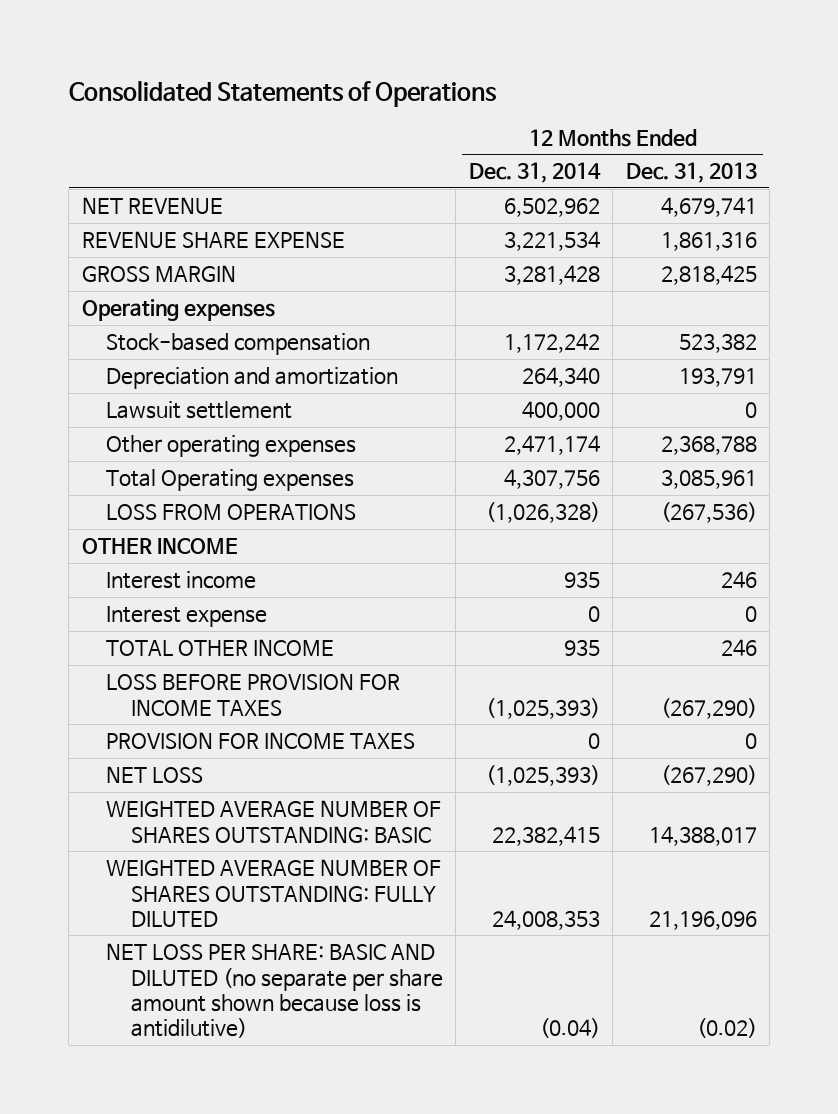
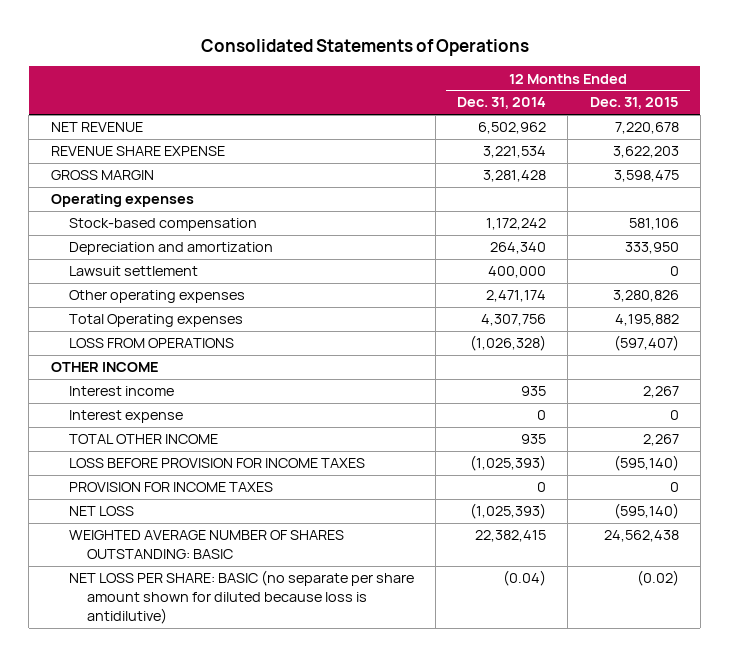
[625,162,757,184] Dec. 31, 2013 -> none
none -> [589,97,679,110] Dec. 31, 2015
[106,859,442,927] WEIGHTED AVERAGE NUMBER OF SHARES OUTSTANDING: FULLY DILUTED -> none
[106,943,443,1039] NET LOSS PER SHARE: BASIC AND DILUTED (no separate per share amount shown because loss is antidilutive) -> [68,570,414,625] NET LOSS PER SHARE: BASIC (no separate per share amount shown for diluted because loss is antidilutive)

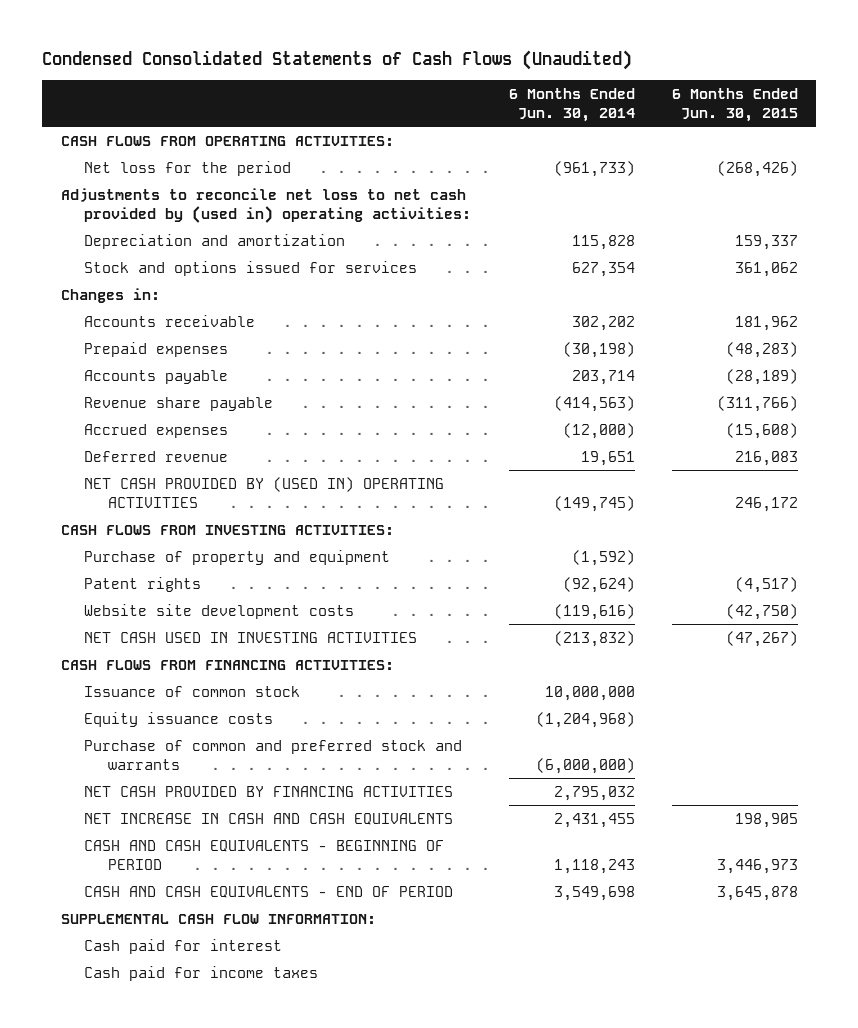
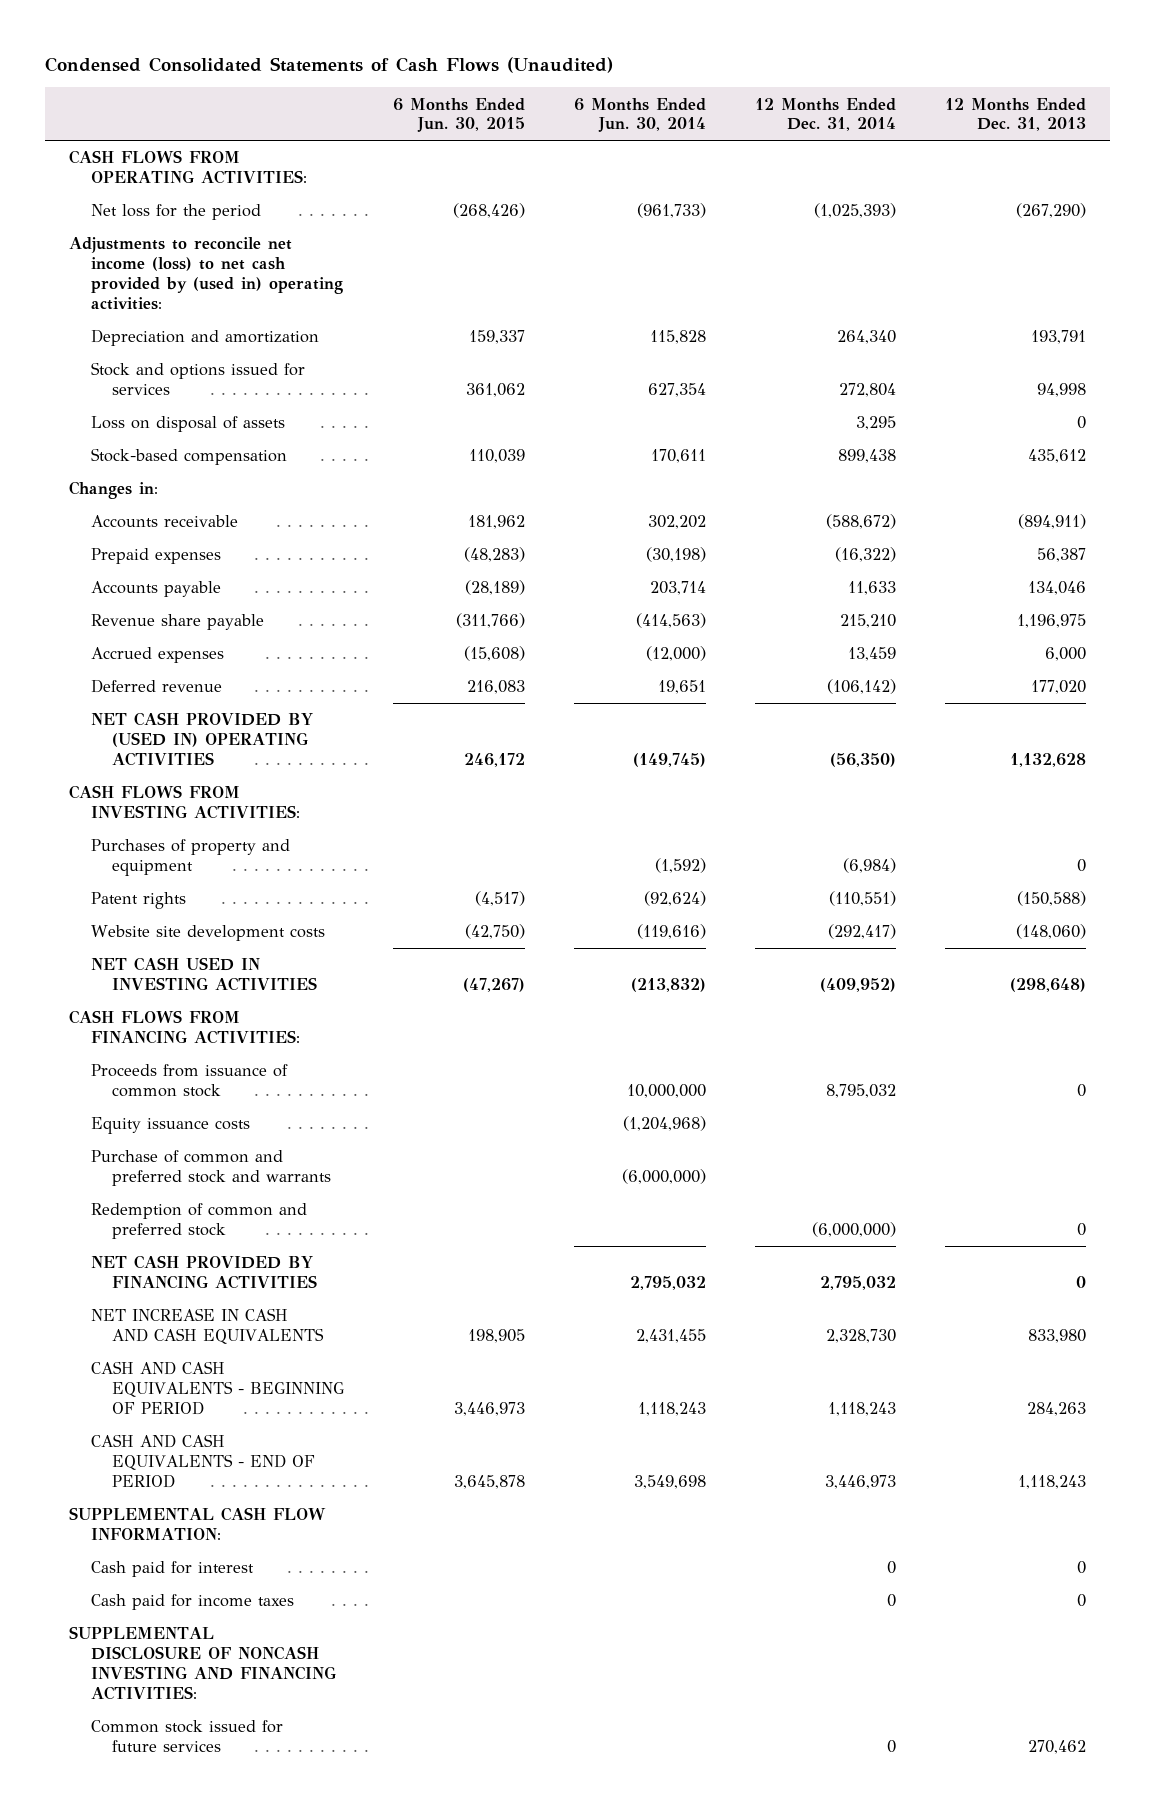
none -> [754,97,896,132] 12 Months Ended Dec. 31, 2014
none -> [944,97,1086,132] 12 Months Ended Dec. 31, 2013
[60,187,472,223] Adjustments to reconcile net loss to net cash provided by (used in) operating activities: -> [69,237,343,310] Adjustments to reconcile net income (loss) to net cash provided by (used in) operating activities:
none -> [90,416,285,433] Loss on disposal of assets
none -> [90,448,287,466] Stock-based compensation
[84,549,391,565] Purchase of property and equipment -> [90,839,290,877] Purchases of property and equipment
[84,685,301,697] Issuance of common stock -> [90,1064,288,1098] Proceeds from issuance of common stock
none -> [90,1203,307,1240] Redemption of common and preferred stock
none -> [69,1626,336,1700] SUPPLEMENTAL DISCLOSURE OF NONCASH INVESTING AND FINANCING ACTIVITIES:
none -> [90,1720,283,1753] Common stock issued for future services

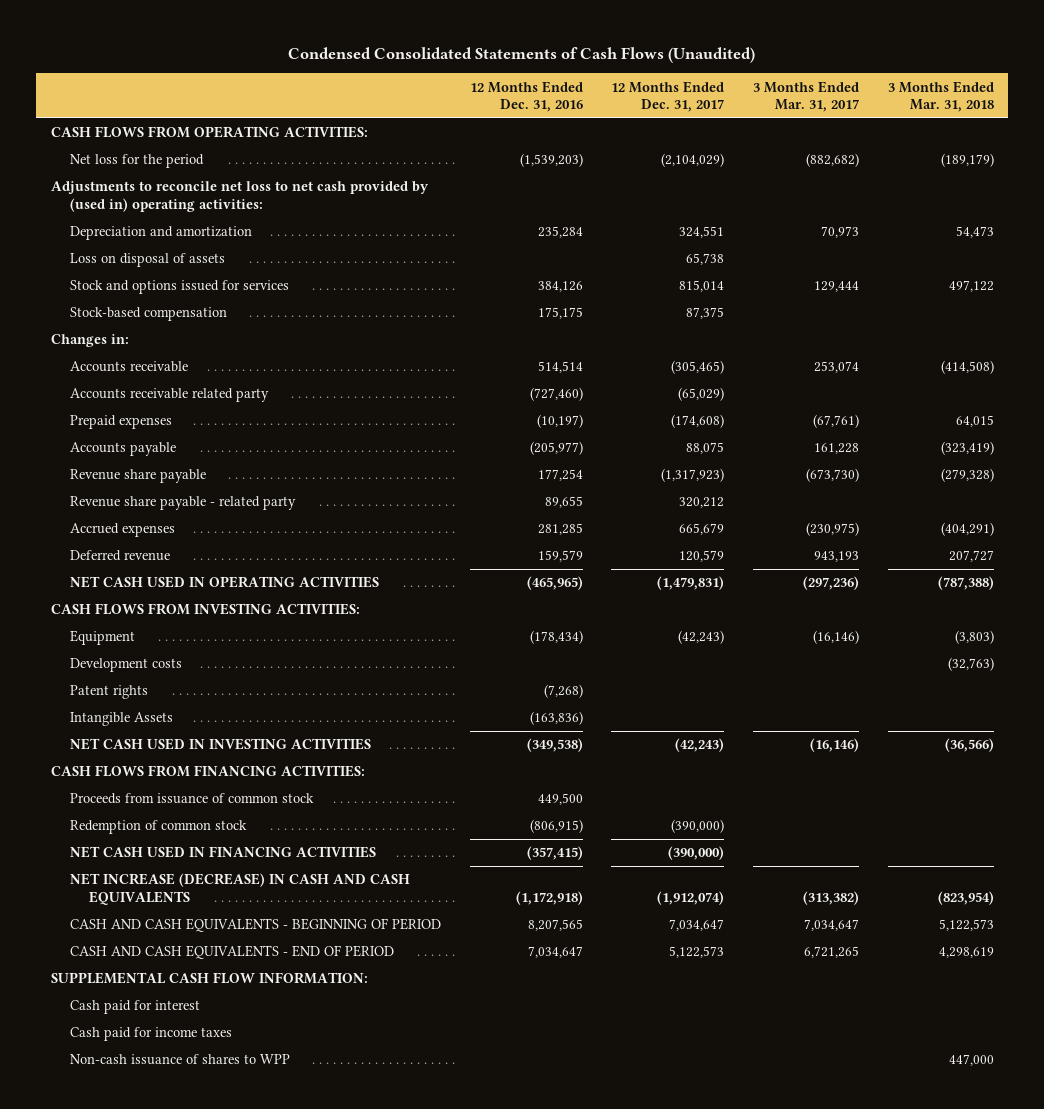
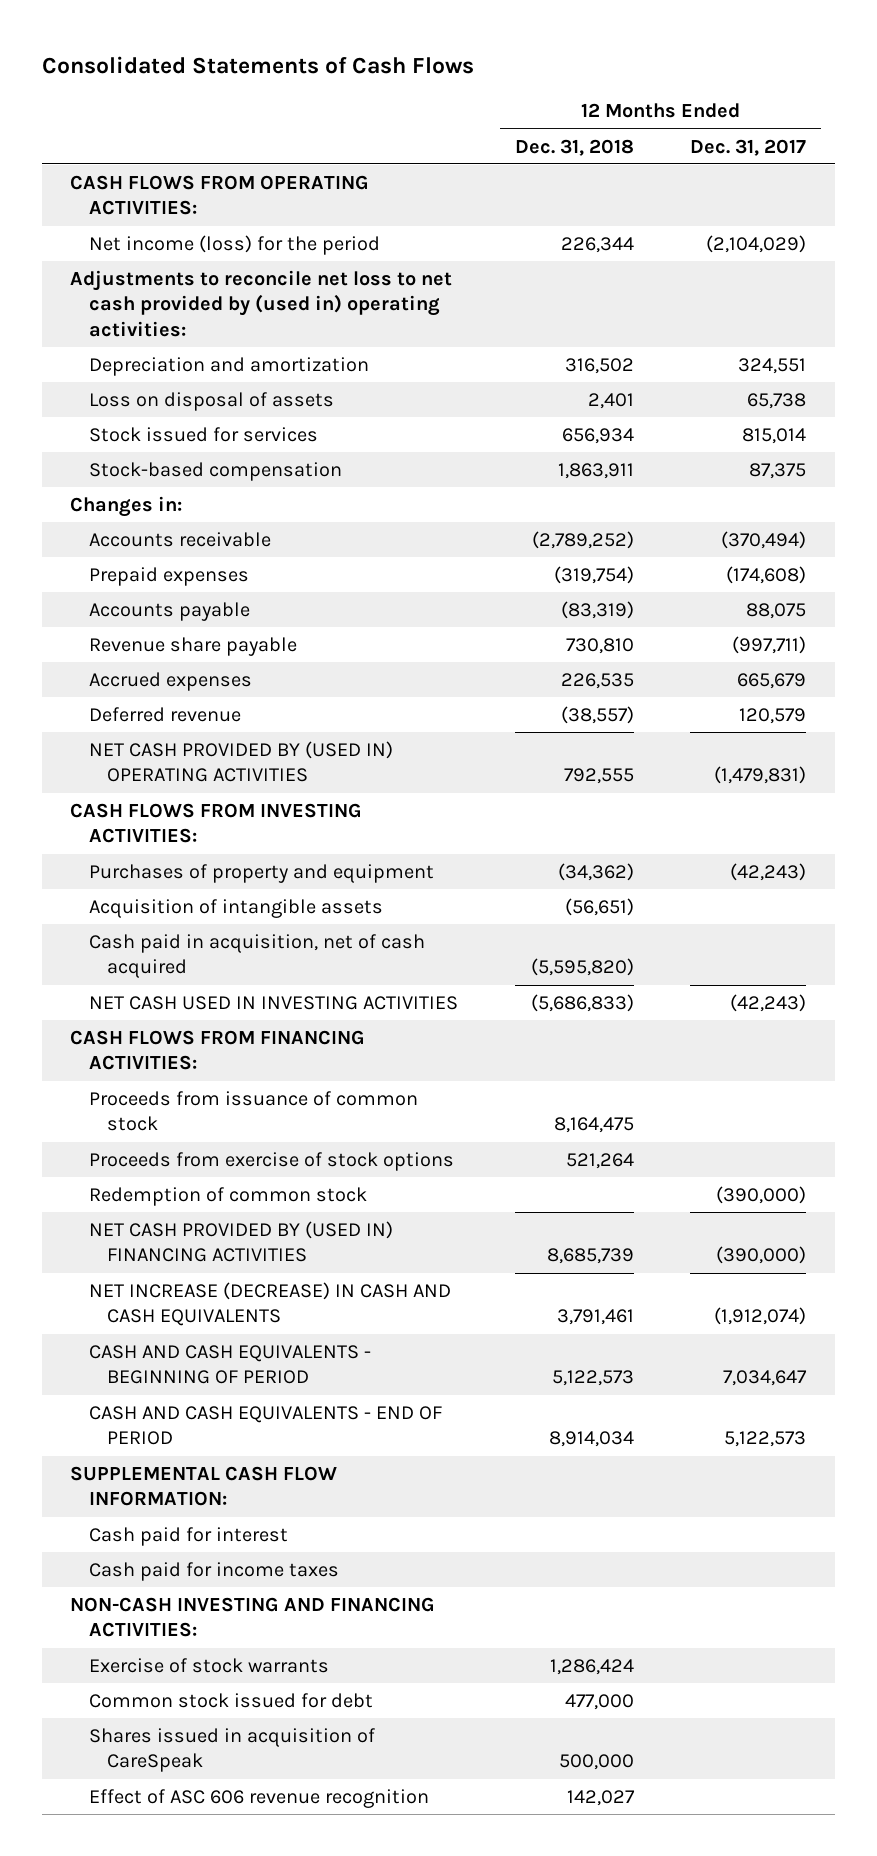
[288,46,756,63] Condensed Consolidated Statements of Cash Flows (Unaudited) -> [41,56,474,75] Consolidated Statements of Cash Flows
[469,80,583,113] 12 Months Ended Dec. 31, 2016 -> none
[752,80,859,113] 3 Months Ended Mar. 31, 2017 -> none
[887,80,994,113] 3 Months Ended Mar. 31, 2018 -> none
none -> [514,138,634,156] Dec. 31, 2018
[69,154,204,169] Net loss for the period -> [88,234,380,255] Net income (loss) for the period
[69,280,289,295] Stock and options issued for services -> [88,426,318,442] Stock issued for services
[69,388,269,403] Accounts receivable related party -> none
[671,360,725,375] (305,465) -> [721,530,807,549] (370,494)
[69,496,296,511] Revenue share payable - related party -> none
[661,468,725,483] (1,317,923) -> [732,635,807,654] (997,711)
[69,576,379,589] NET CASH USED IN OPERATING ACTIVITIES -> [88,740,393,783] NET CASH PROVIDED BY (USED IN) OPERATING ACTIVITIES
[69,658,182,673] Development costs -> none
[69,685,148,700] Patent rights -> none
[69,630,135,646] Equipment -> [88,863,434,883] Purchases of property and equipment
[69,712,173,727] Intangible Assets -> [88,898,383,918] Acquisition of intangible assets
none -> [88,933,425,979] Cash paid in acquisition, net of cash acquired
none -> [88,1151,454,1171] Proceeds from exercise of stock options
[69,846,376,859] NET CASH USED IN FINANCING ACTIVITIES -> [88,1220,393,1263] NET CASH PROVIDED BY (USED IN) FINANCING ACTIVITIES
[69,1054,290,1066] Non-cash issuance of shares to WPP -> none
none -> [70,1596,436,1638] NON-CASH INVESTING AND FINANCING ACTIVITIES:
none -> [88,1657,329,1673] Exercise of stock warrants
none -> [88,1692,373,1708] Common stock issued for debt
none -> [88,1727,375,1773] Shares issued in acquisition of CareSpeak
none -> [88,1788,429,1808] Effect of ASC 606 revenue recognition

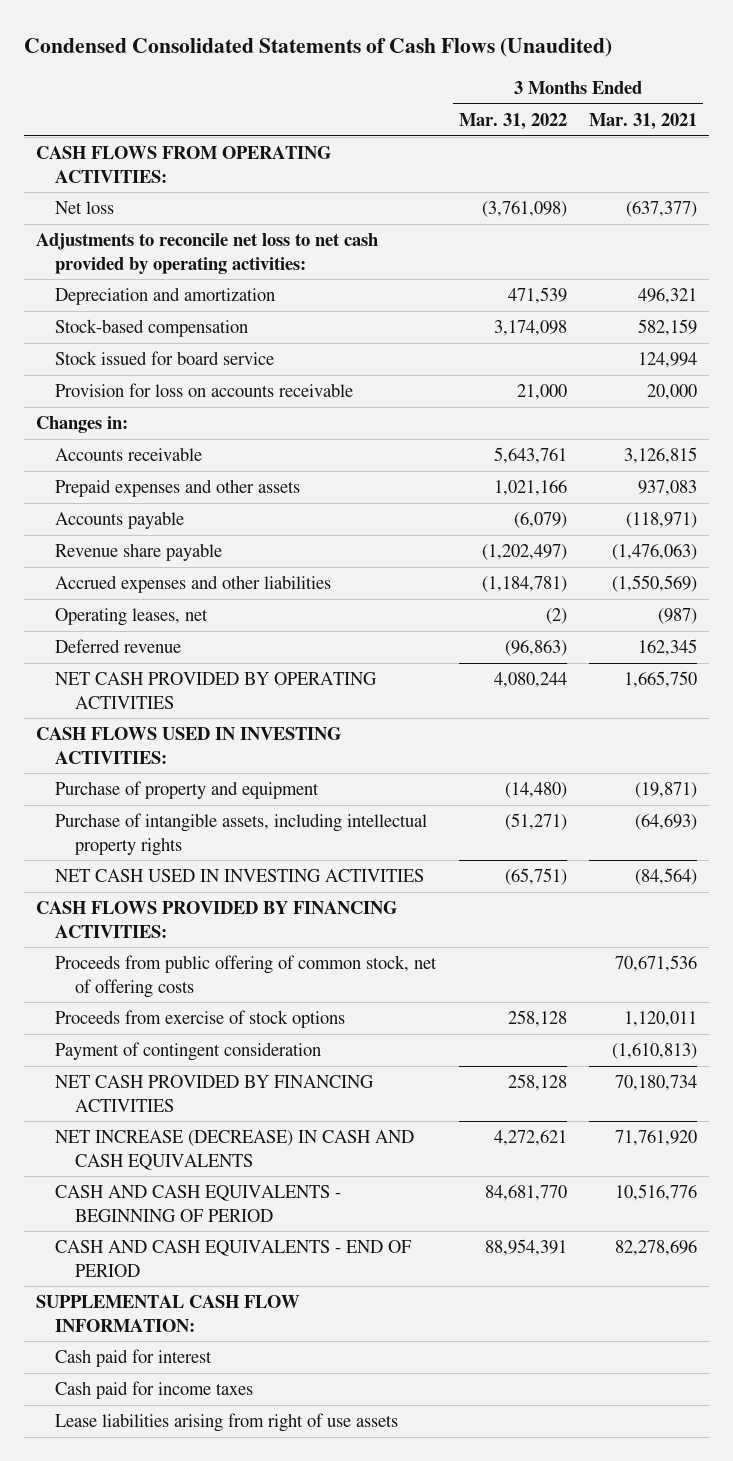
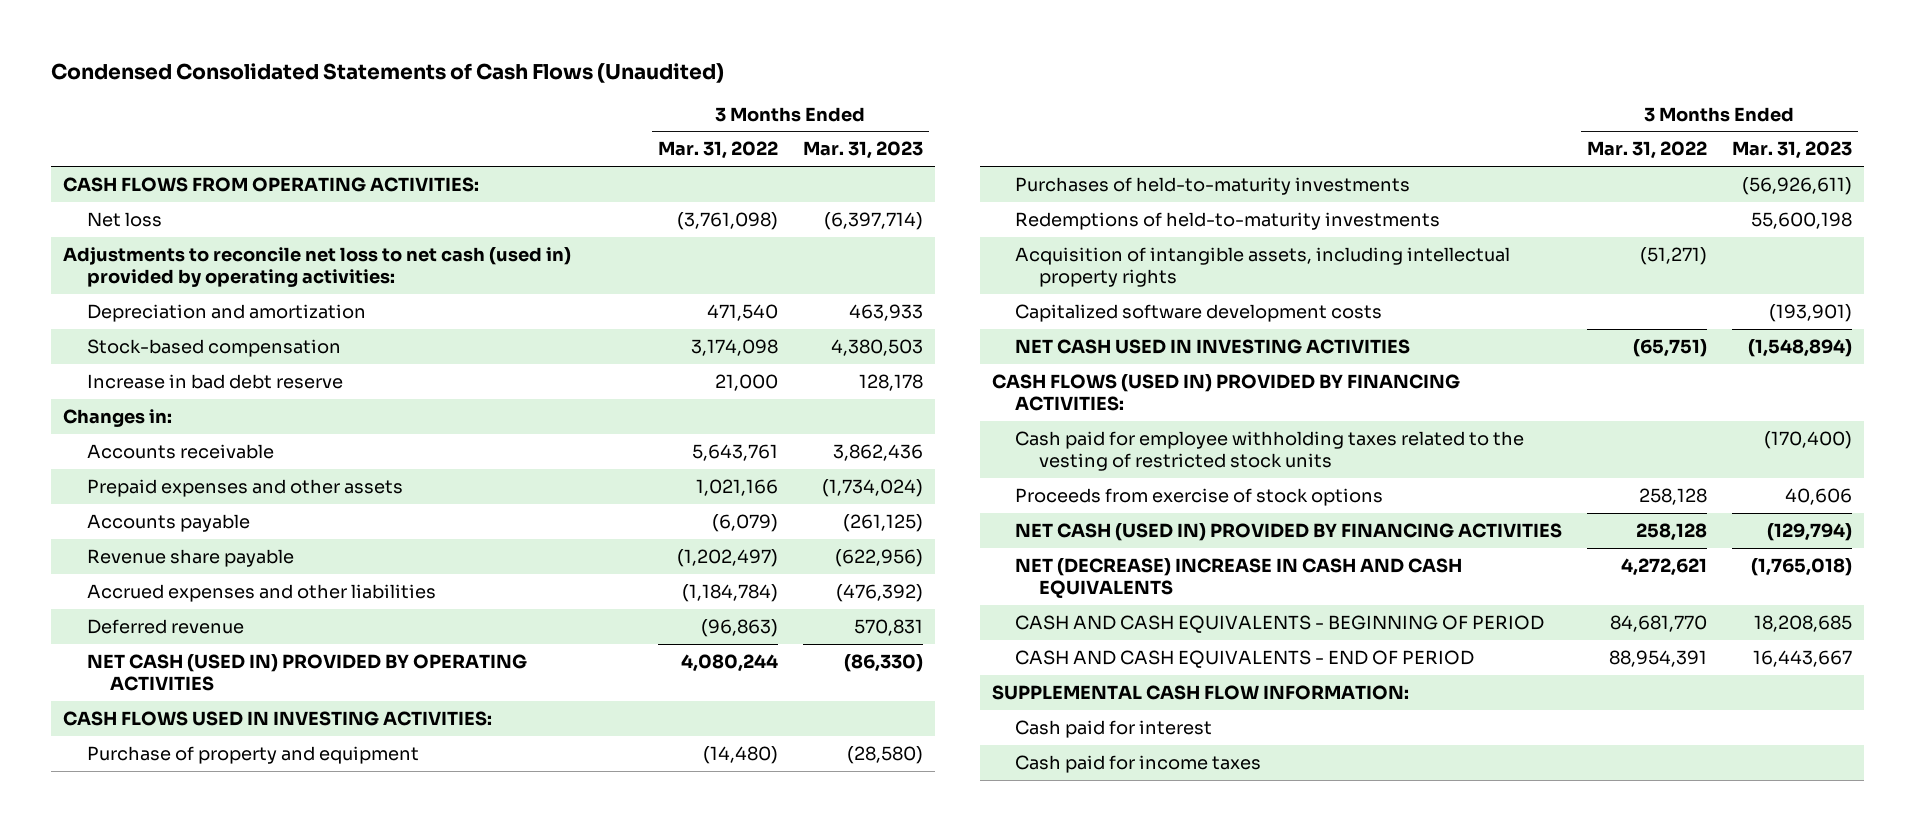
[589,113,698,131] Mar. 31, 2021 -> none
none -> [802,141,923,160] Mar. 31, 2023
[35,233,378,274] Adjustments to reconcile net loss to net cash provided by operating activities: -> [63,246,572,287] Adjustments to reconcile net loss to net cash (used in) provided by operating activities:
[507,287,567,305] 471,539 -> [707,303,779,321] 471,540
[55,351,275,366] Stock issued for board service -> none
[55,383,354,398] Provision for loss on accounts receivable -> none
none -> [86,373,343,389] Increase in bad debt reserve
[55,608,209,627] Operating leases, net -> none
[481,576,567,593] (1,184,781) -> [682,583,779,602] (1,184,784)
[55,672,378,709] NET CASH PROVIDED BY OPERATING ACTIVITIES -> [86,653,527,691] NET CASH (USED IN) PROVIDED BY OPERATING ACTIVITIES
none -> [1015,176,1411,195] Purchases of held-to-maturity investments
none -> [1015,211,1441,230] Redemptions of held-to-maturity investments
[55,813,428,856] Purchase of intangible assets, including intellectual property rights -> [1015,246,1511,287] Acquisition of intangible assets, including intellectual property rights
none -> [1015,303,1383,322] Capitalized software development costs
[55,955,438,998] Proceeds from public offering of common stock, net of offering costs -> none
[35,901,397,938] CASH FLOWS PROVIDED BY FINANCING ACTIVITIES: -> [992,373,1461,411] CASH FLOWS (USED IN) PROVIDED BY FINANCING ACTIVITIES:
none -> [1015,430,1525,471] Cash paid for employee withholding taxes related to the vesting of restricted stock units
[55,1042,322,1062] Payment of contingent consideration -> none
[55,1075,375,1112] NET CASH PROVIDED BY FINANCING ACTIVITIES -> [1015,522,1563,541] NET CASH (USED IN) PROVIDED BY FINANCING ACTIVITIES
[55,1130,415,1170] NET INCREASE (DECREASE) IN CASH AND CASH EQUIVALENTS -> [1015,557,1463,598] NET (DECREASE) INCREASE IN CASH AND CASH EQUIVALENTS
[55,1413,399,1433] Lease liabilities arising from right of use assets -> none

